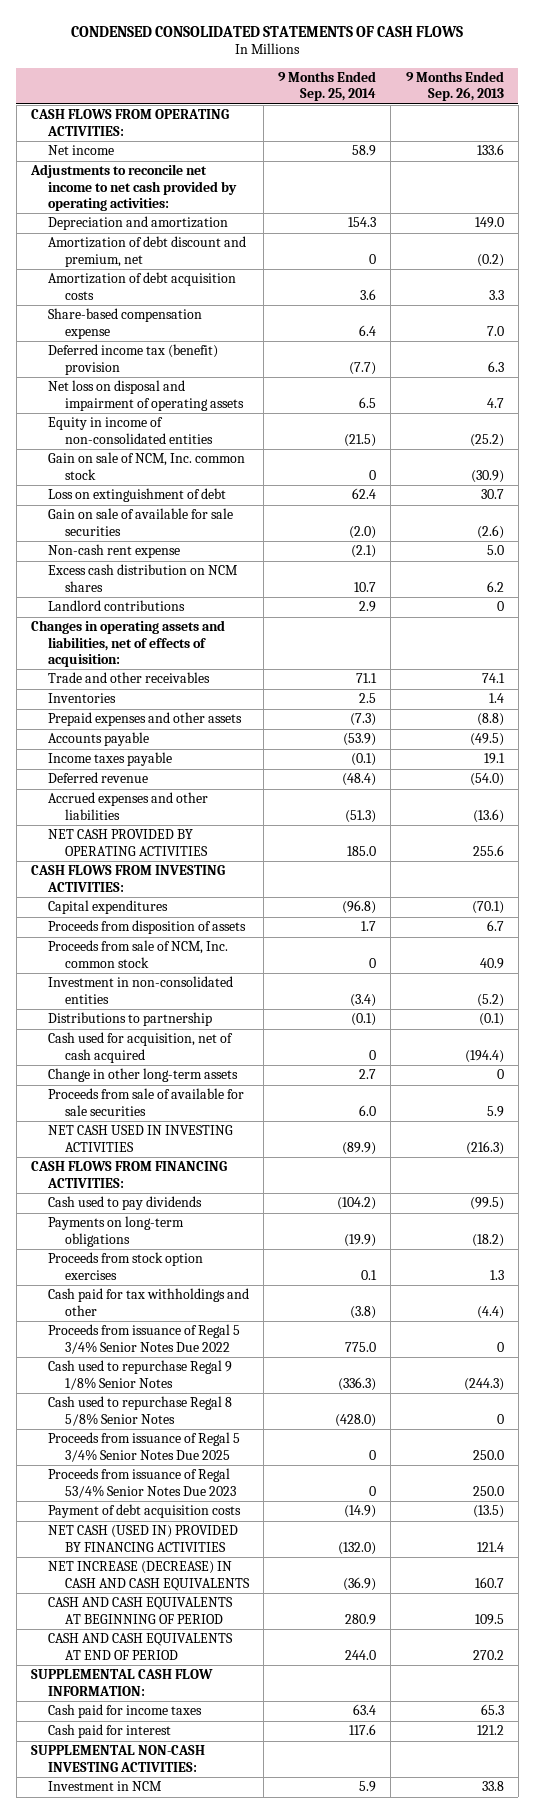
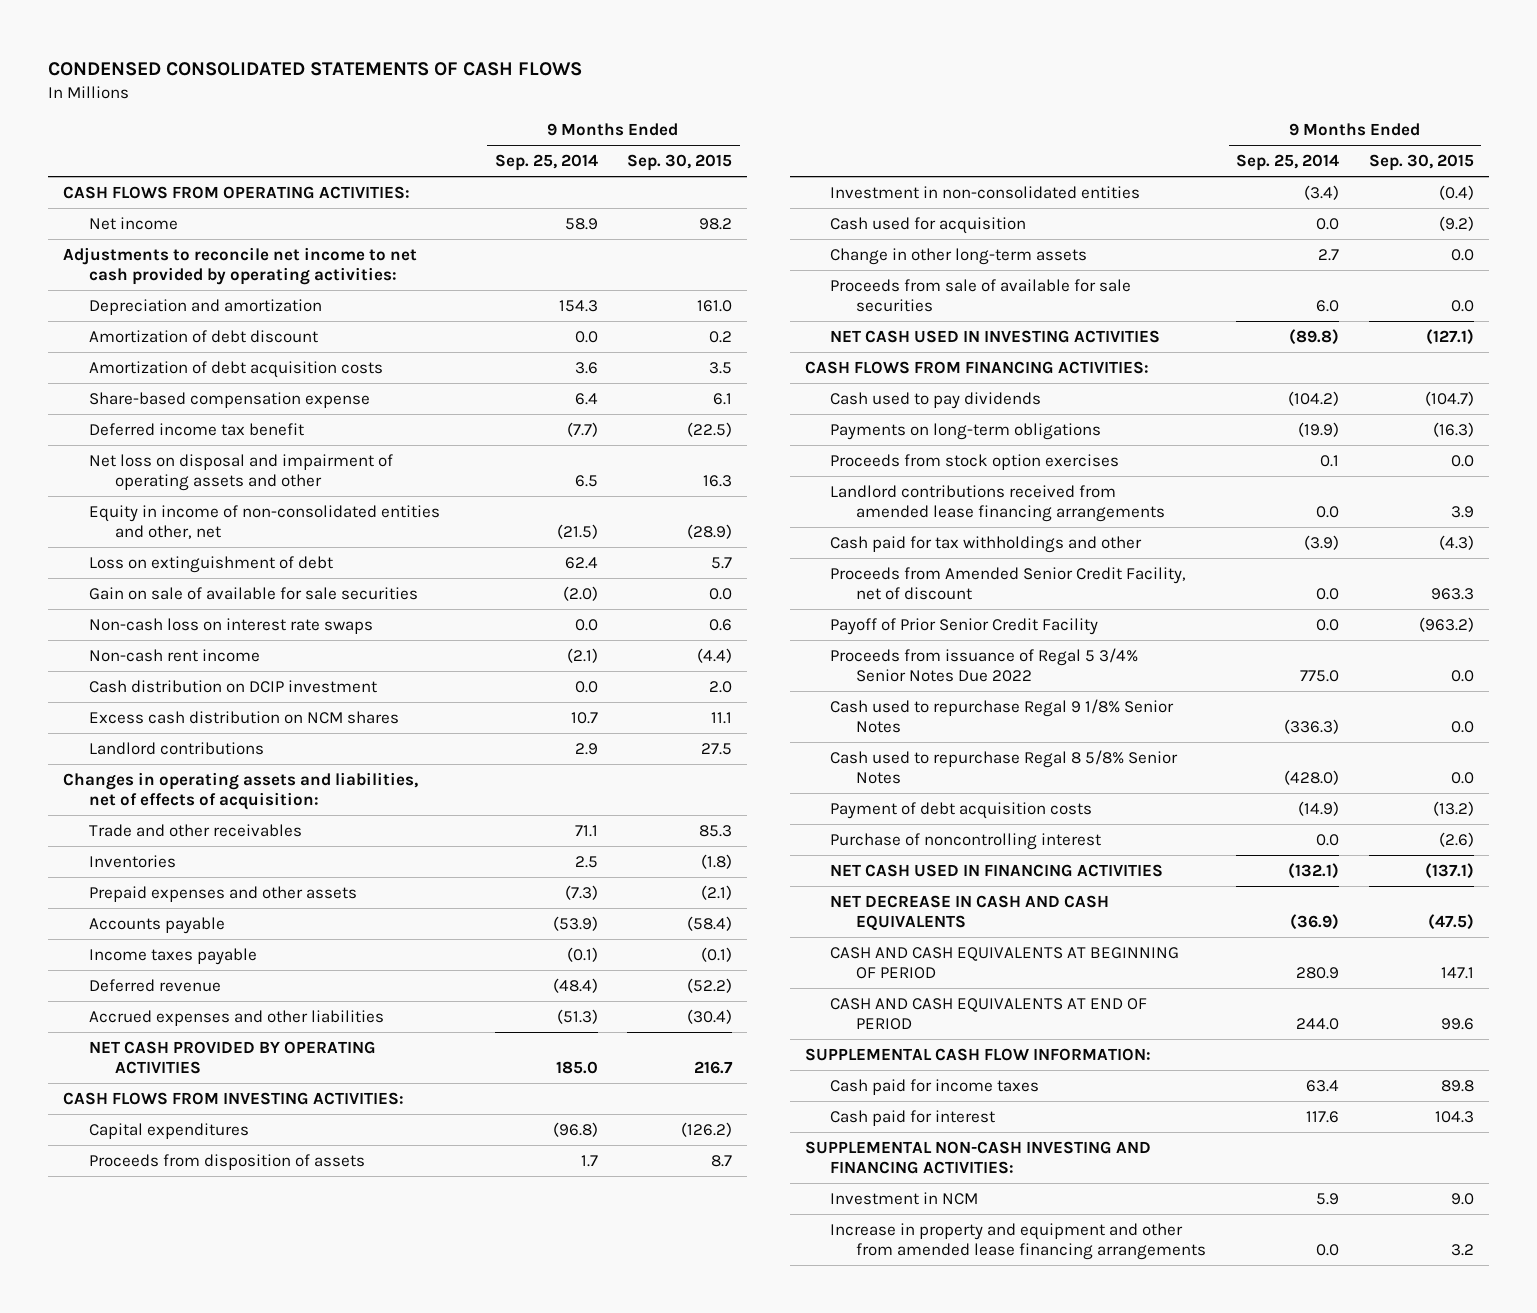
[405,71,504,102] 9 Months Ended Sep. 26, 2013 -> none
none -> [627,154,733,172] Sep. 30, 2015
[47,236,246,267] Amortization of debt discount and premium, net -> [88,329,318,343] Amortization of debt discount
[369,253,377,264] 0 -> [574,330,598,343] 0.0
[47,452,245,480] Gain on sale of NCM, Inc. common stock -> none
[47,344,218,375] Deferred income tax (benefit) provision -> [88,422,304,436] Deferred income tax benefit
[47,380,244,411] Net loss on disposal and impairment of operating assets -> [88,453,393,492] Net loss on disposal and impairment of operating assets and other
[47,417,213,444] Equity in income of non-consolidated entities -> [88,504,440,540] Equity in income of non-consolidated entities and other, net
none -> [88,617,373,634] Non-cash loss on interest rate swaps
[47,544,180,559] Non-cash rent expense -> [88,648,260,662] Non-cash rent income
none -> [88,679,377,693] Cash distribution on DCIP investment
[47,940,228,968] Proceeds from sale of NCM, Inc. common stock -> none
[47,1012,212,1027] Distributions to partnership -> none
[47,1032,233,1063] Cash used for acquisition, net of cash acquired -> [830,216,1027,234] Cash used for acquisition
[369,1049,377,1060] 0 -> [1316,217,1340,230] 0.0
[342,1141,377,1155] (89.9) -> [1289,328,1340,345] (89.8)
none -> [830,484,1166,523] Landlord contributions received from amended lease financing arrangements
[350,1305,377,1319] (3.8) -> [1304,534,1340,550] (3.9)
none -> [830,566,1187,601] Proceeds from Amended Senior Credit Facility, net of discount
none -> [830,617,1099,635] Payoff of Prior Senior Credit Facility
[47,1432,240,1462] Proceeds from issuance of Regal 5 3/4% Senior Notes Due 2025 -> none
[47,1468,236,1498] Proceeds from issuance of Regal 53/4% Senior Notes Due 2023 -> none
none -> [830,832,1102,850] Purchase of noncontrolling interest
[47,1525,238,1552] NET CASH (USED IN) PROVIDED BY FINANCING ACTIVITIES -> [830,863,1164,877] NET CASH USED IN FINANCING ACTIVITIES
[338,1541,377,1555] (132.0) -> [1288,862,1340,879] (132.1)
[47,1561,250,1591] NET INCREASE (DECREASE) IN CASH AND CASH EQUIVALENTS -> [830,894,1110,932] NET DECREASE IN CASH AND CASH EQUIVALENTS
[30,1745,205,1772] SUPPLEMENTAL NON-CASH INVESTING ACTIVITIES: -> [804,1140,1151,1175] SUPPLEMENTAL NON-CASH INVESTING AND FINANCING ACTIVITIES:
none -> [830,1222,1207,1261] Increase in property and equipment and other from amended lease financing arrangements

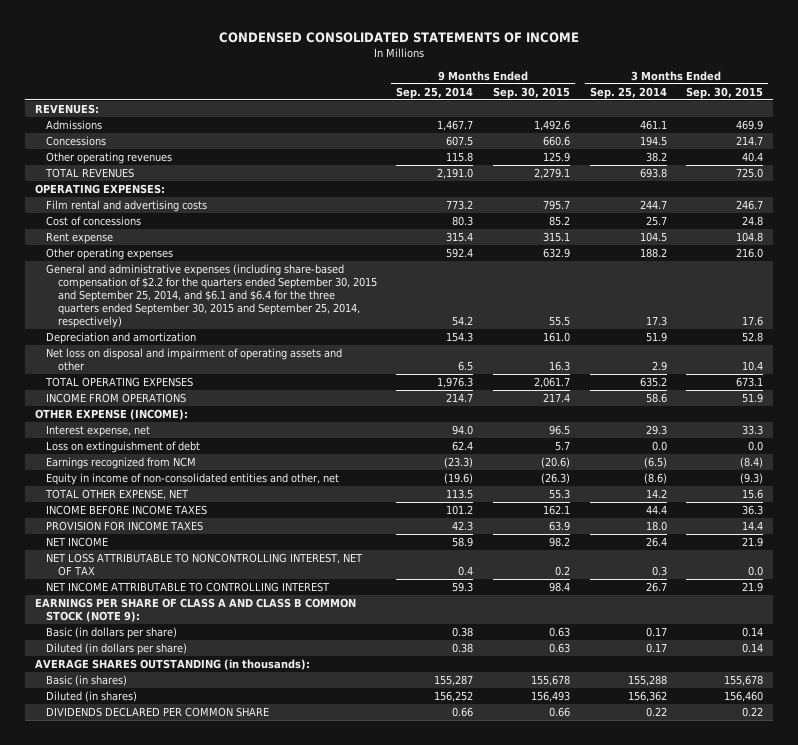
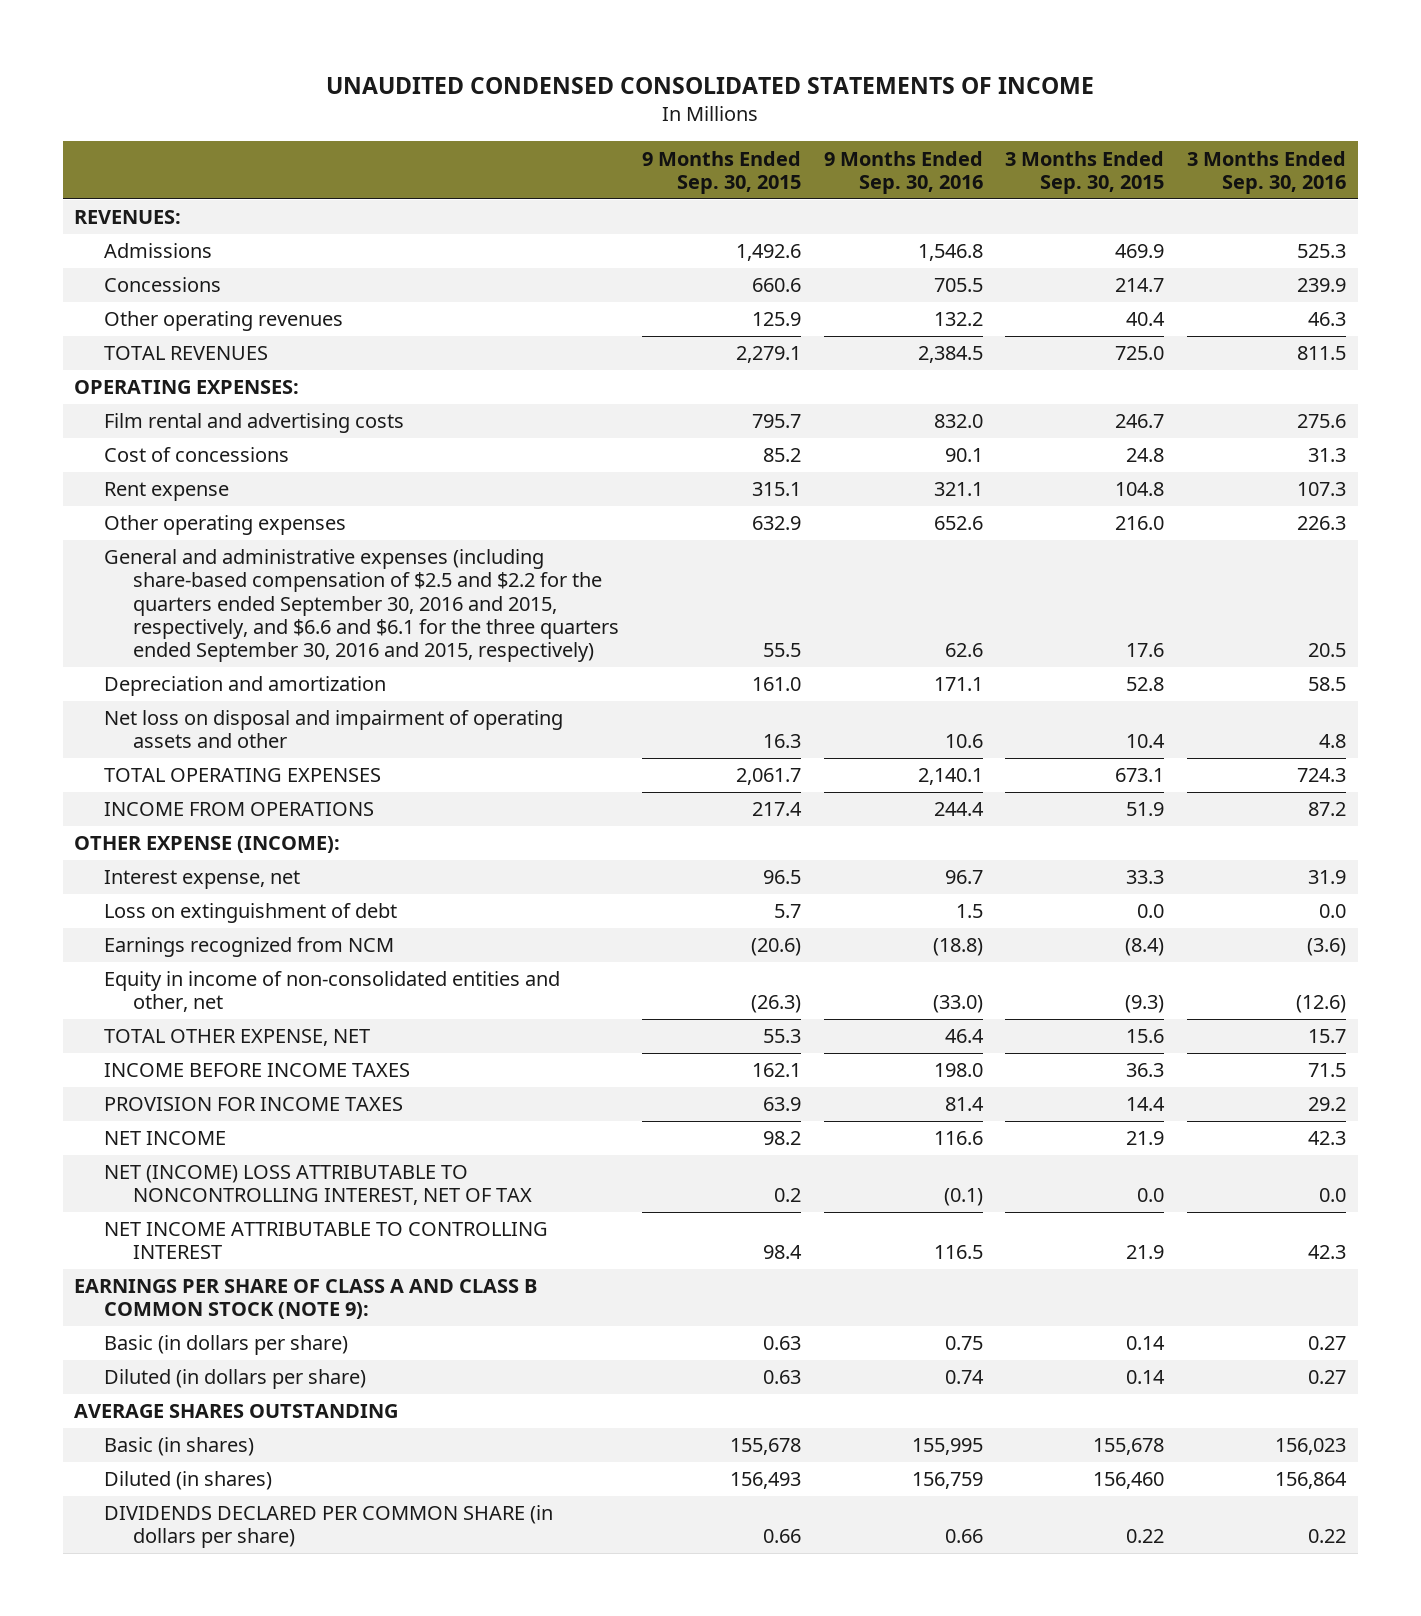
[219,31,580,43] CONDENSED CONSOLIDATED STATEMENTS OF INCOME -> [326,77,1095,95] UNAUDITED CONDENSED CONSOLIDATED STATEMENTS OF INCOME
[396,86,474,99] Sep. 25, 2014 -> none
[589,86,667,99] Sep. 25, 2014 -> none
none -> [823,150,983,194] 9 Months Ended Sep. 30, 2016
none -> [1187,150,1347,194] 3 Months Ended Sep. 30, 2016
[46,264,377,328] General and administrative expenses (including share-based compensation of $2.2 for the quarters ended September 30, 2015 and September 25, 2014, and $6.1 and $6.4 for the three quarters ended September 30, 2015 and September 25, 2014, respectively) -> [103,549,619,663] General and administrative expenses (including share-based compensation of $2.5 and $2.2 for the quarters ended September 30, 2016 and 2015, respectively, and $6.6 and $6.1 for the three quarters ended September 30, 2016 and 2015, respectively)
[46,553,364,576] NET LOSS ATTRIBUTABLE TO NONCONTROLLING INTEREST, NET OF TAX -> [103,1165,532,1206] NET (INCOME) LOSS ATTRIBUTABLE TO NONCONTROLLING INTEREST, NET OF TAX
[34,659,310,671] AVERAGE SHARES OUTSTANDING (in thousands): -> [74,1404,399,1419] AVERAGE SHARES OUTSTANDING
[46,707,270,718] DIVIDENDS DECLARED PER COMMON SHARE -> [103,1505,553,1549] DIVIDENDS DECLARED PER COMMON SHARE (in dollars per share)

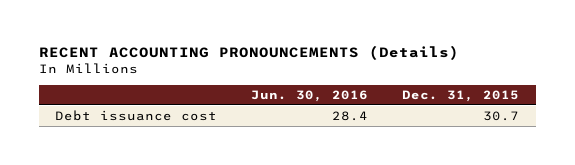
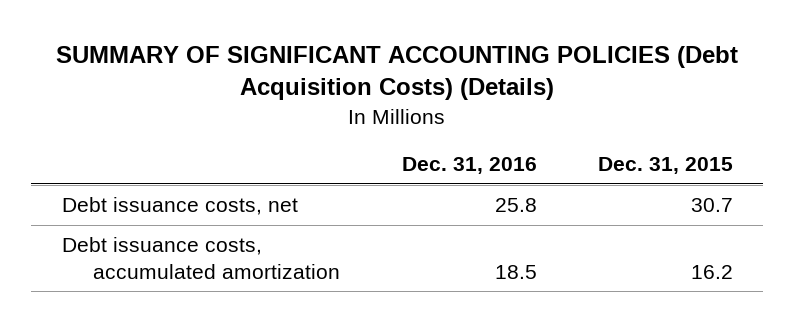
[38,45,459,61] RECENT ACCOUNTING PRONOUNCEMENTS (Details) -> [56,46,739,101] SUMMARY OF SIGNIFICANT ACCOUNTING POLICIES (Debt Acquisition Costs) (Details)
[251,90,369,103] Jun. 30, 2016 -> none
none -> [401,157,537,175] Dec. 31, 2016
[55,109,218,121] Debt issuance cost -> [61,196,298,215] Debt issuance costs, net
none -> [61,236,341,279] Debt issuance costs, accumulated amortization

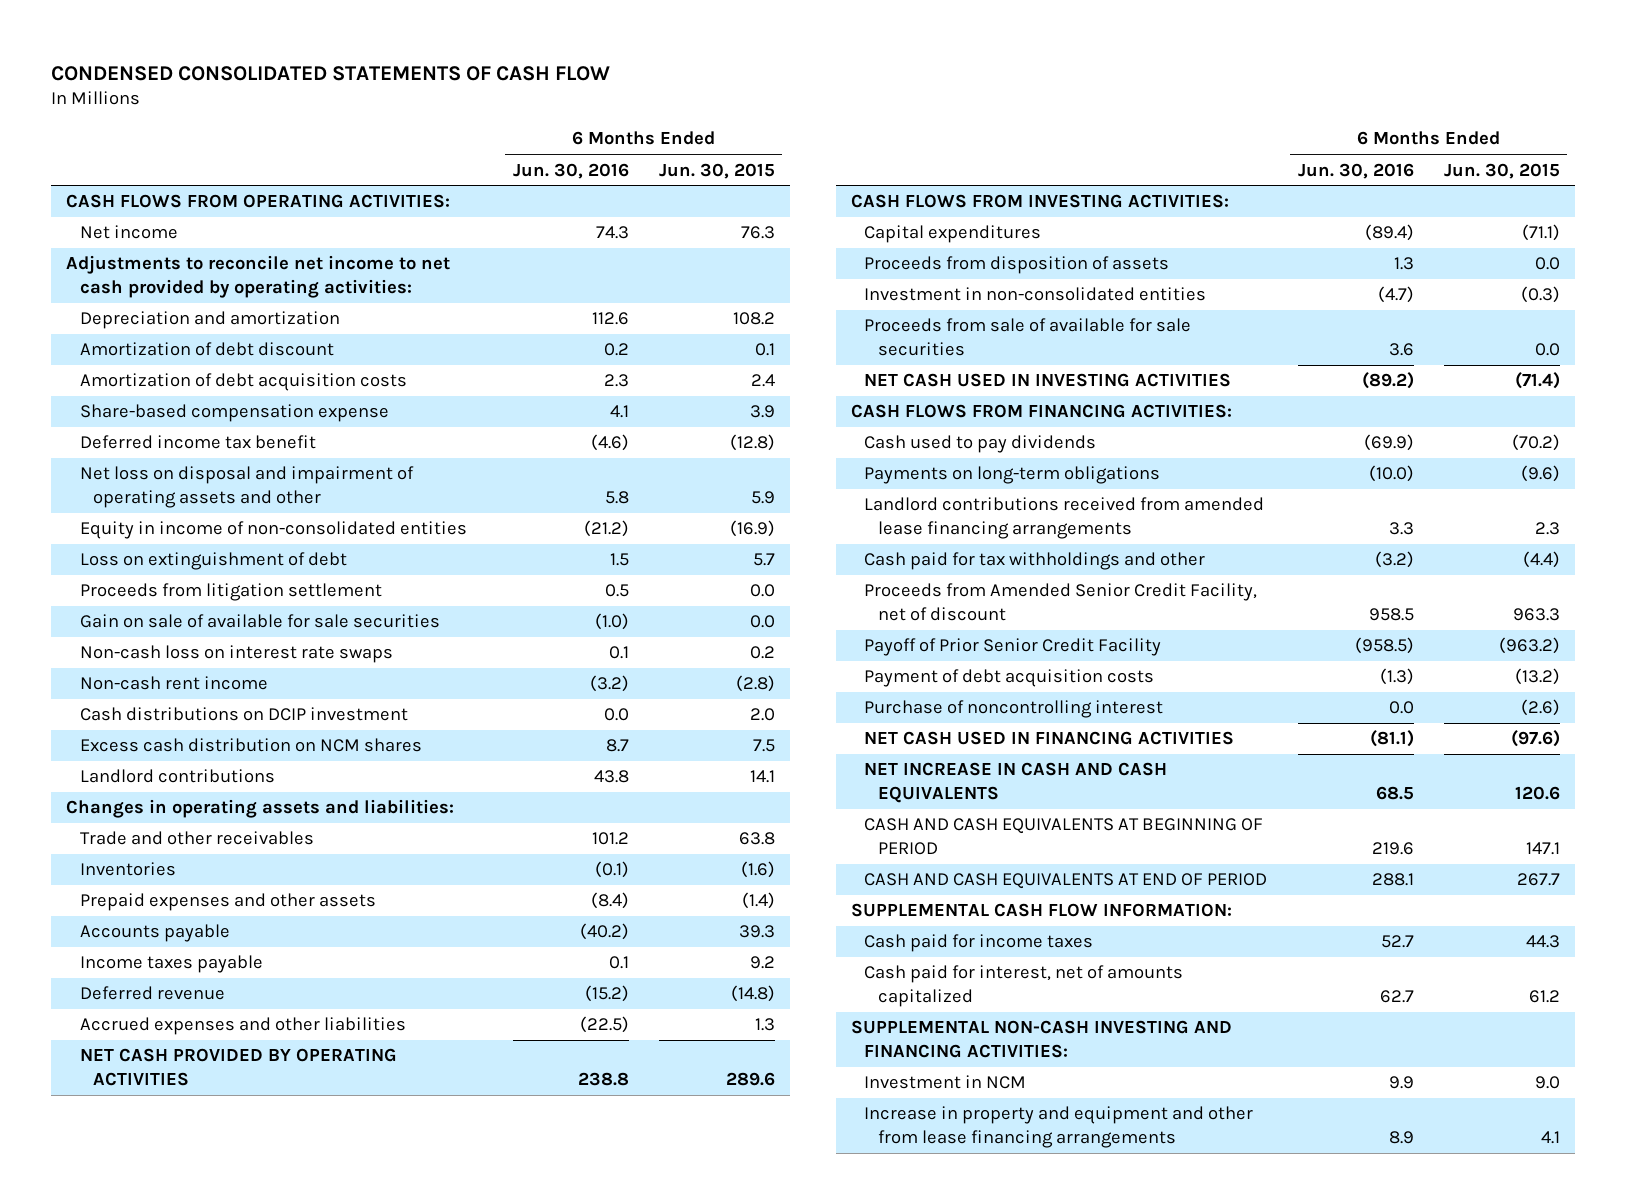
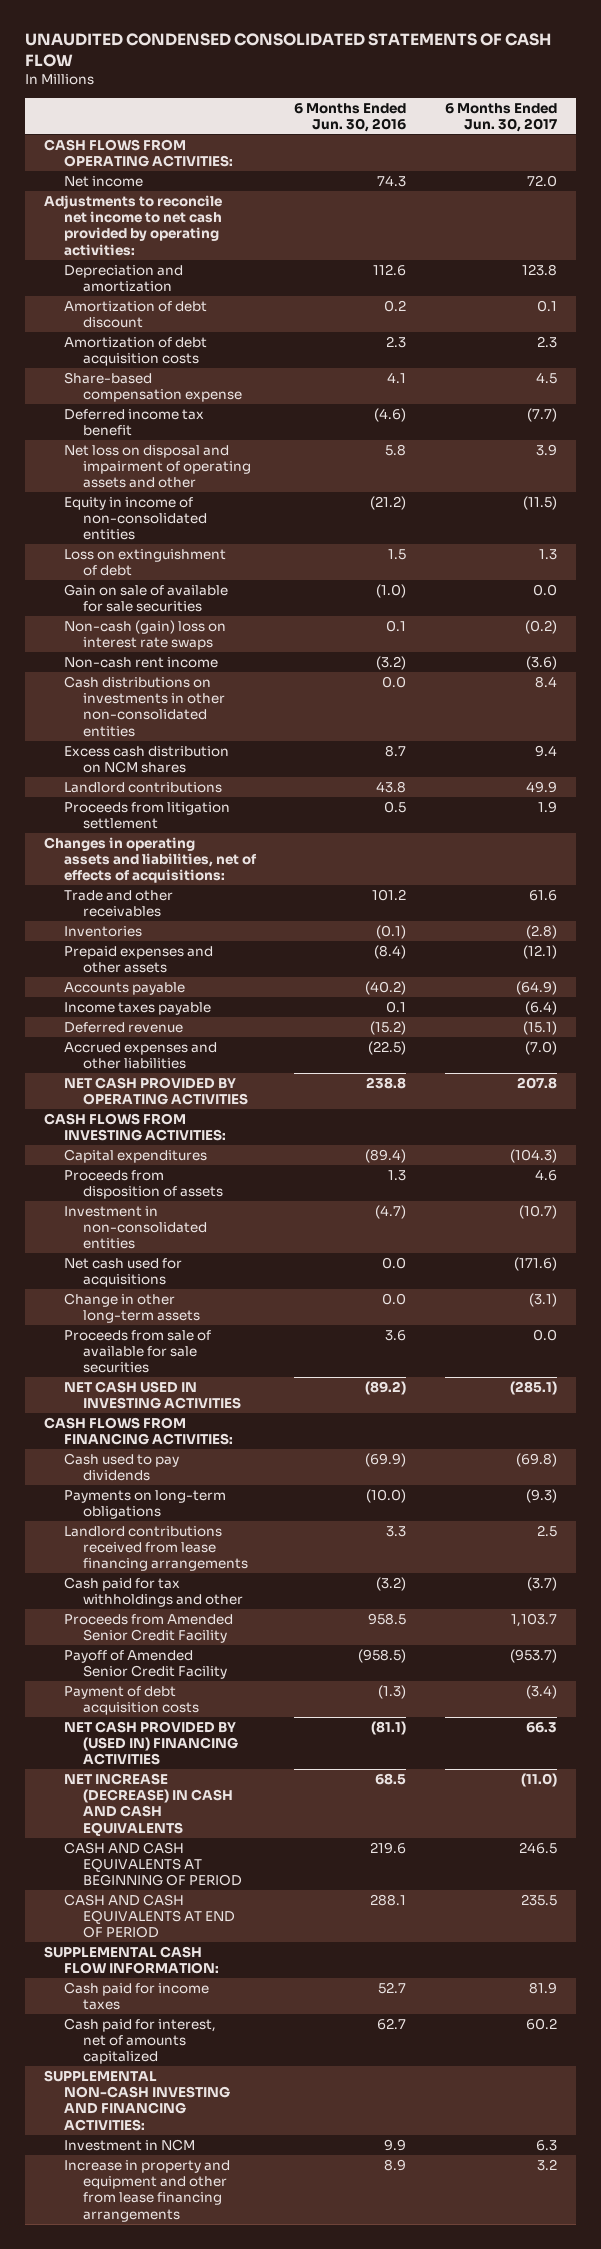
[51,65,611,81] CONDENSED CONSOLIDATED STATEMENTS OF CASH FLOW -> [24,33,551,68] UNAUDITED CONDENSED CONSOLIDATED STATEMENTS OF CASH FLOW
[658,162,775,179] Jun. 30, 2015 -> none
none -> [445,102,558,132] 6 Months Ended Jun. 30, 2017
[79,645,393,664] Non-cash loss on interest rate swaps -> [63,619,226,651] Non-cash (gain) loss on interest rate swaps
[79,707,408,722] Cash distributions on DCIP investment -> [63,675,226,737] Cash distributions on investments in other non-consolidated entities
[79,583,382,602] Proceeds from litigation settlement -> [63,801,230,830] Proceeds from litigation settlement
[66,799,455,819] Changes in operating assets and liabilities: -> [44,836,257,884] Changes in operating assets and liabilities, net of effects of acquisitions:
none -> [63,1257,182,1288] Net cash used for acquisitions
none -> [63,1292,201,1324] Change in other long-term assets
[864,497,1265,539] Landlord contributions received from amended lease financing arrangements -> [63,1525,249,1572] Landlord contributions received from lease financing arrangements
[864,583,1258,621] Proceeds from Amended Senior Credit Facility, net of discount -> [63,1613,233,1644] Proceeds from Amended Senior Credit Facility
[864,638,1162,657] Payoff of Prior Senior Credit Facility -> [63,1649,228,1680] Payoff of Amended Senior Credit Facility
[864,700,1164,719] Purchase of noncontrolling interest -> none
[864,731,1235,746] NET CASH USED IN FINANCING ACTIVITIES -> none
[864,762,1168,803] NET INCREASE IN CASH AND CASH EQUIVALENTS -> [63,1720,239,1766] NET CASH PROVIDED BY (USED IN) FINANCING ACTIVITIES
[1375,785,1414,800] 68.5 -> [371,1720,407,1735] (81.1)
none -> [63,1772,234,1836] NET INCREASE (DECREASE) IN CASH AND CASH EQUIVALENTS

